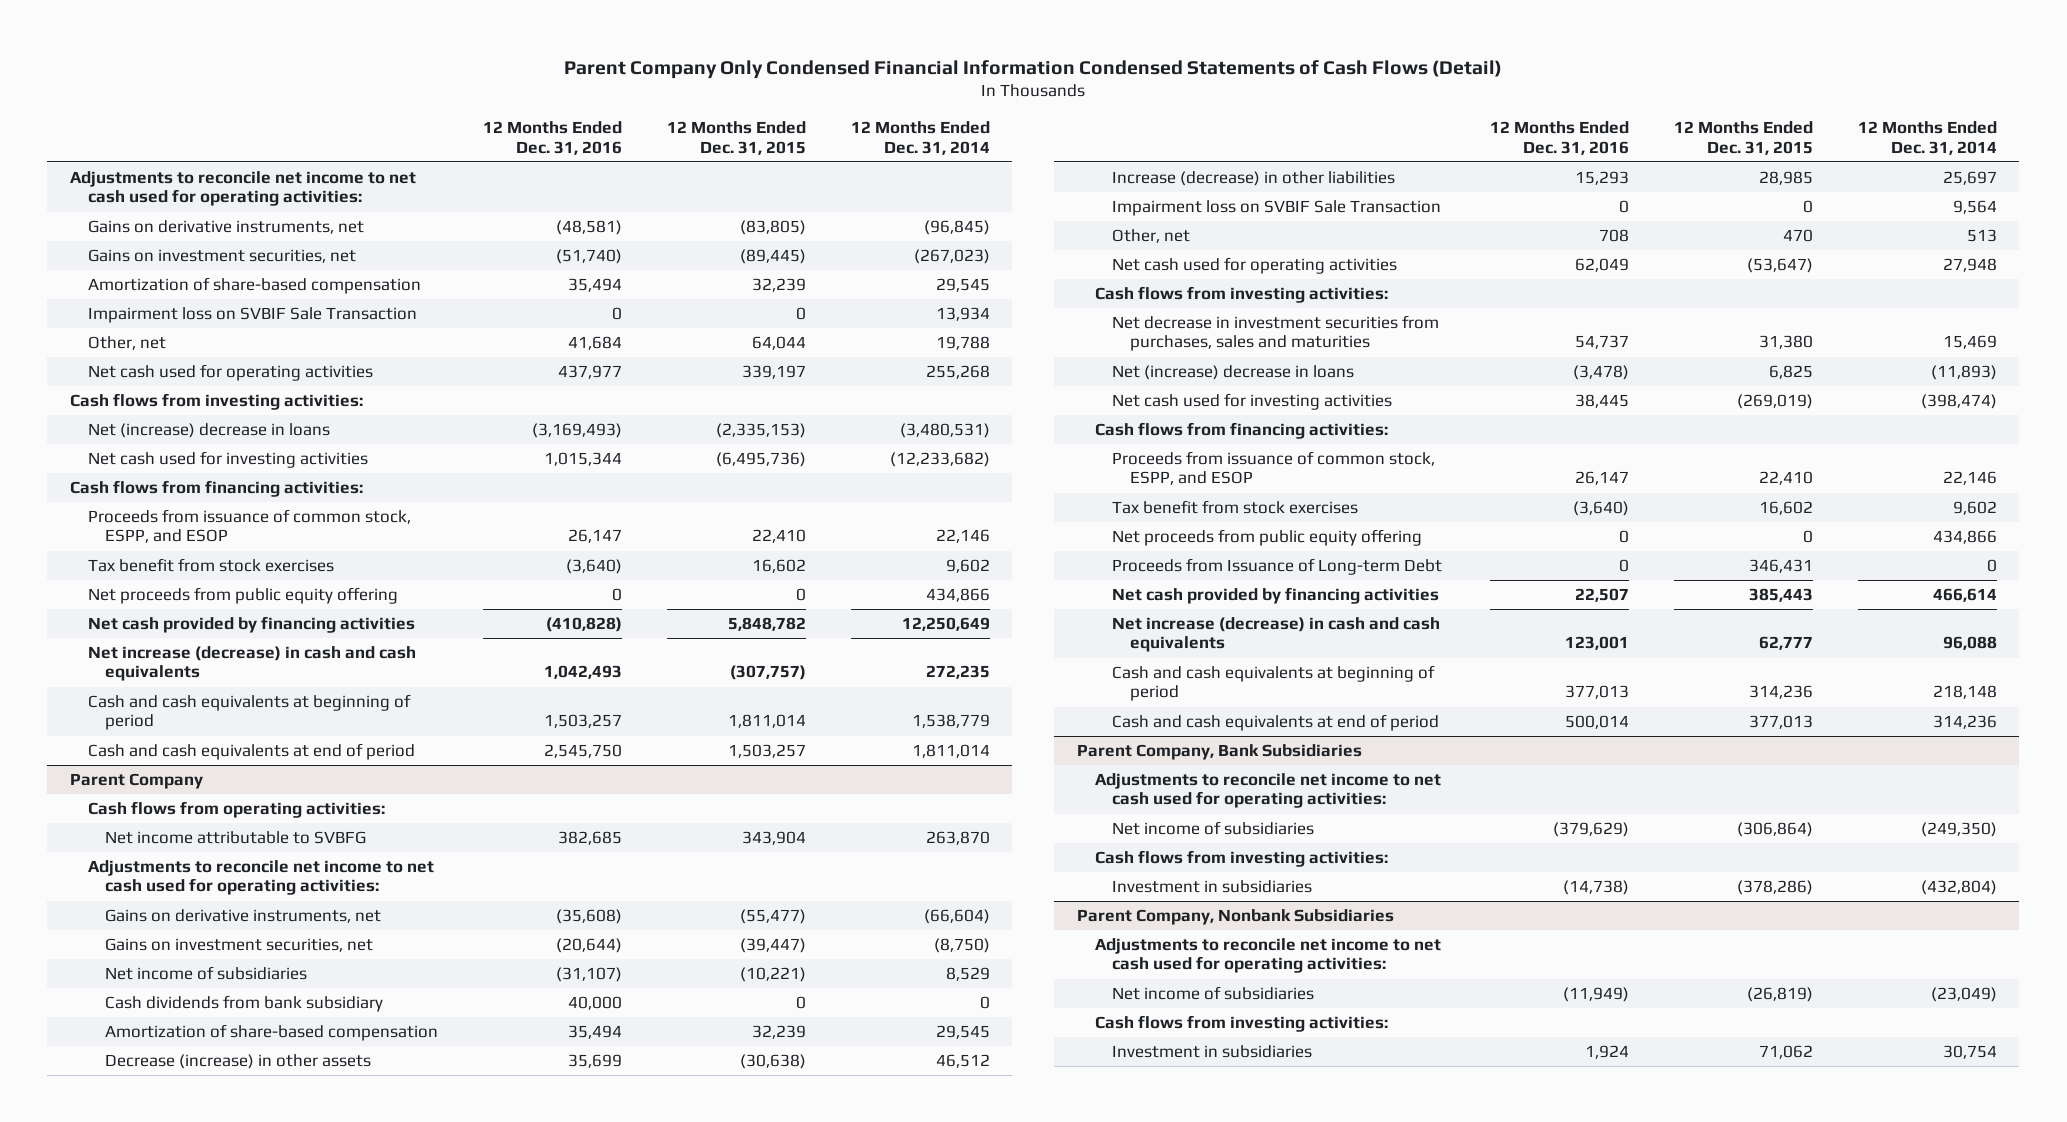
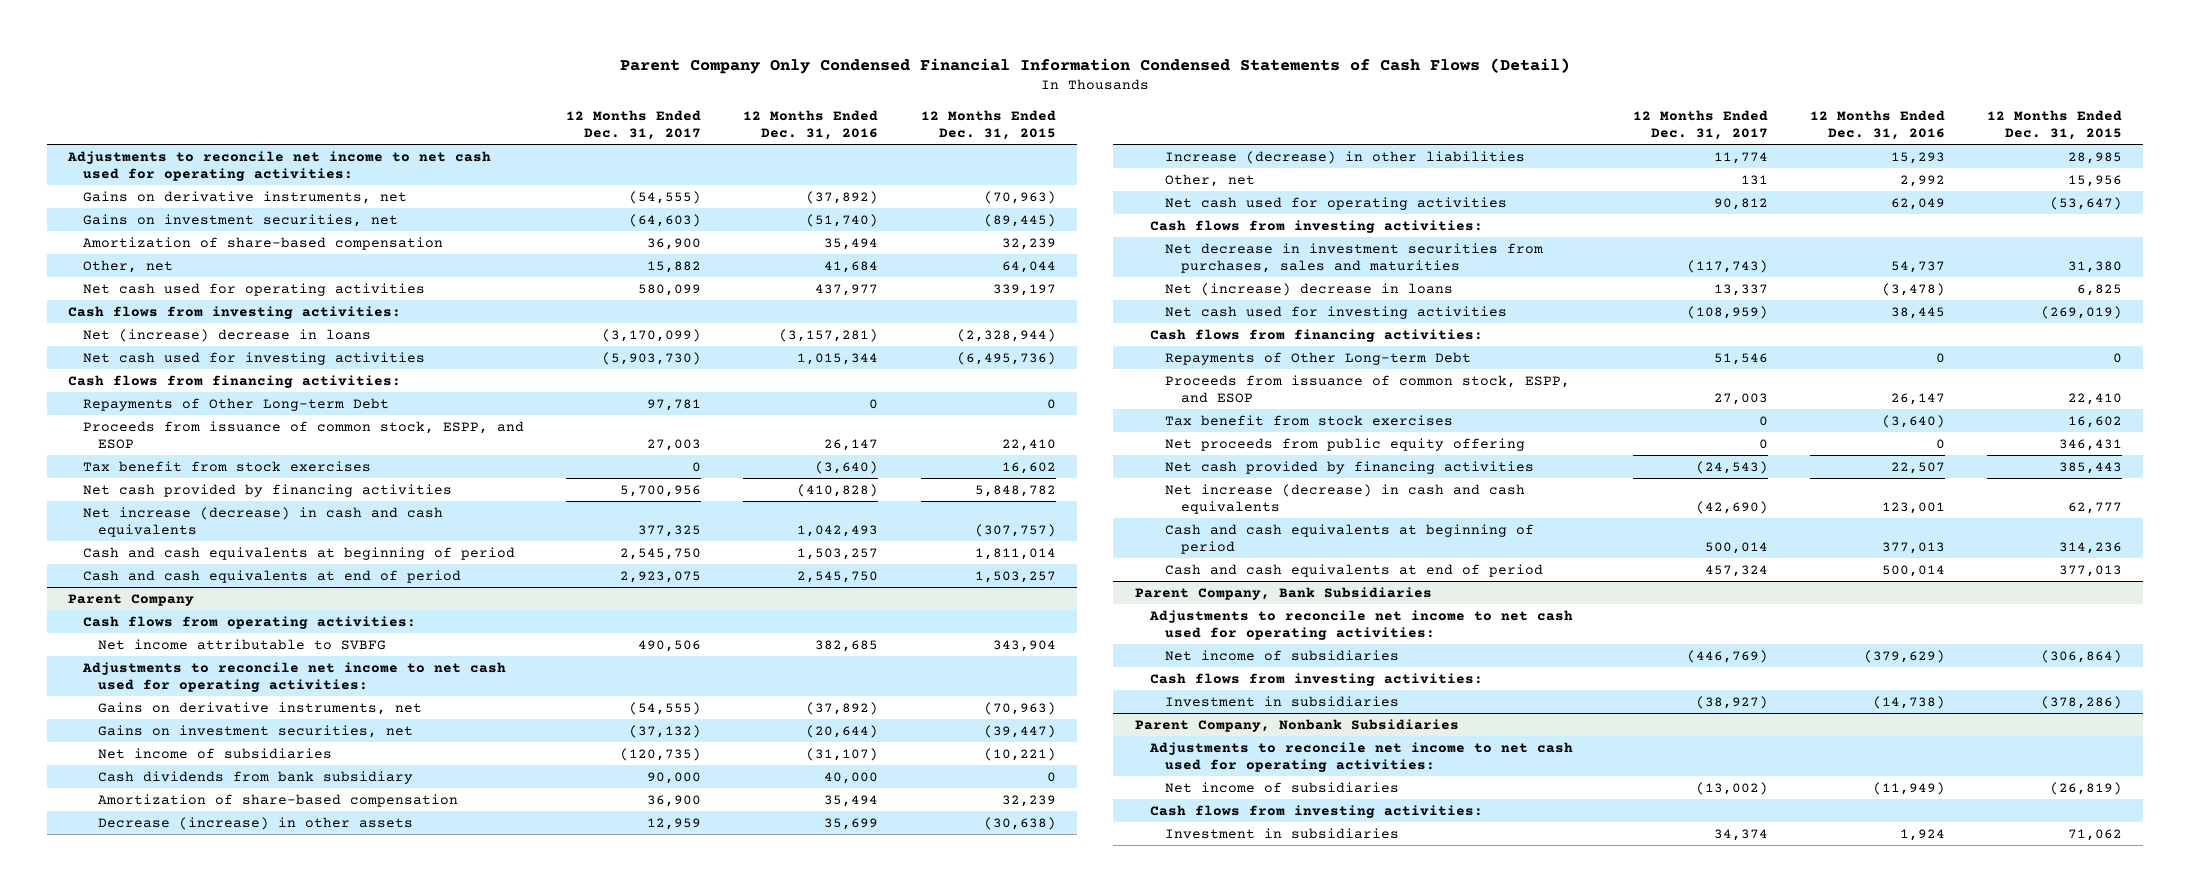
[850,120,990,155] 12 Months Ended Dec. 31, 2014 -> none
none -> [566,110,702,141] 12 Months Ended Dec. 31, 2017
[556,219,623,235] (48,581) -> [806,190,879,204] (37,892)
[740,219,807,235] (83,805) -> [983,190,1056,204] (70,963)
[87,306,417,323] Impairment loss on SVBIF Sale Transaction -> none
[532,422,623,438] (3,169,493) -> [779,328,879,342] (3,157,281)
[716,422,807,438] (2,335,153) -> [956,328,1056,342] (2,328,944)
none -> [83,397,390,411] Repayments of Other Long-term Debt
[87,586,398,604] Net proceeds from public equity offering -> none
[556,908,623,924] (35,608) -> [806,701,879,715] (37,892)
[740,908,807,924] (55,477) -> [983,701,1056,715] (70,963)
[1112,199,1442,216] Impairment loss on SVBIF Sale Transaction -> none
[1599,228,1630,242] 708 -> [1900,174,1946,187] 2,992
[1782,228,1813,242] 470 -> [2068,174,2123,187] 15,956
none -> [1165,351,1472,365] Repayments of Other Long-term Debt
[1112,557,1443,575] Proceeds from Issuance of Long-term Debt -> none
[1802,529,1813,543] 0 -> [2059,438,2123,451] 346,431

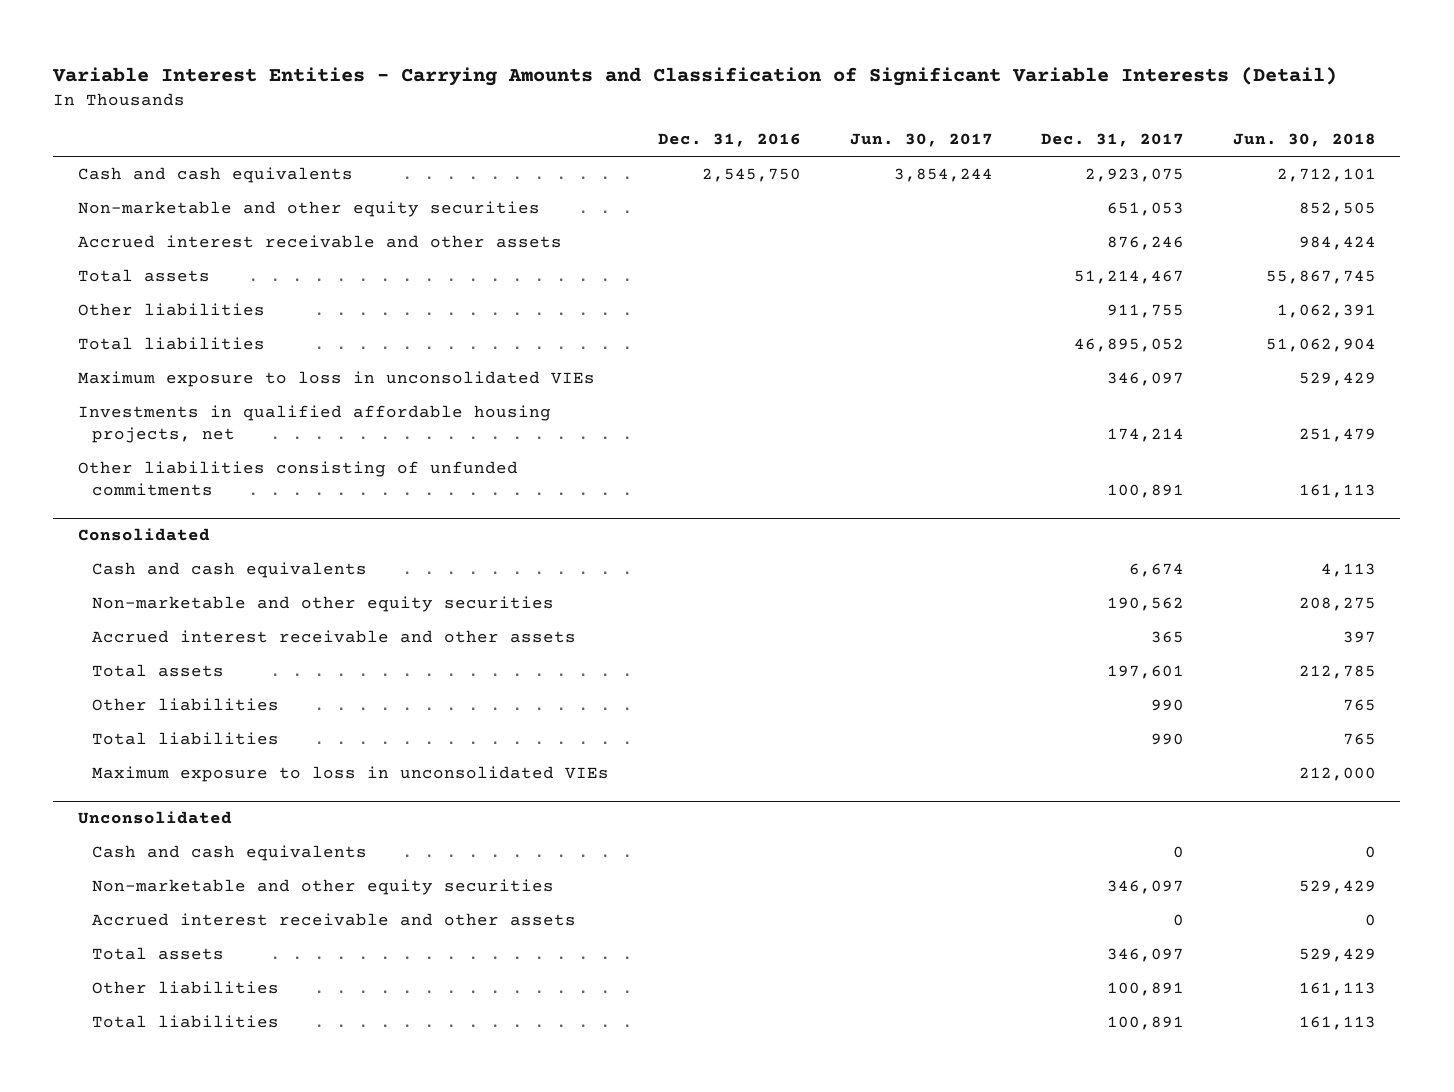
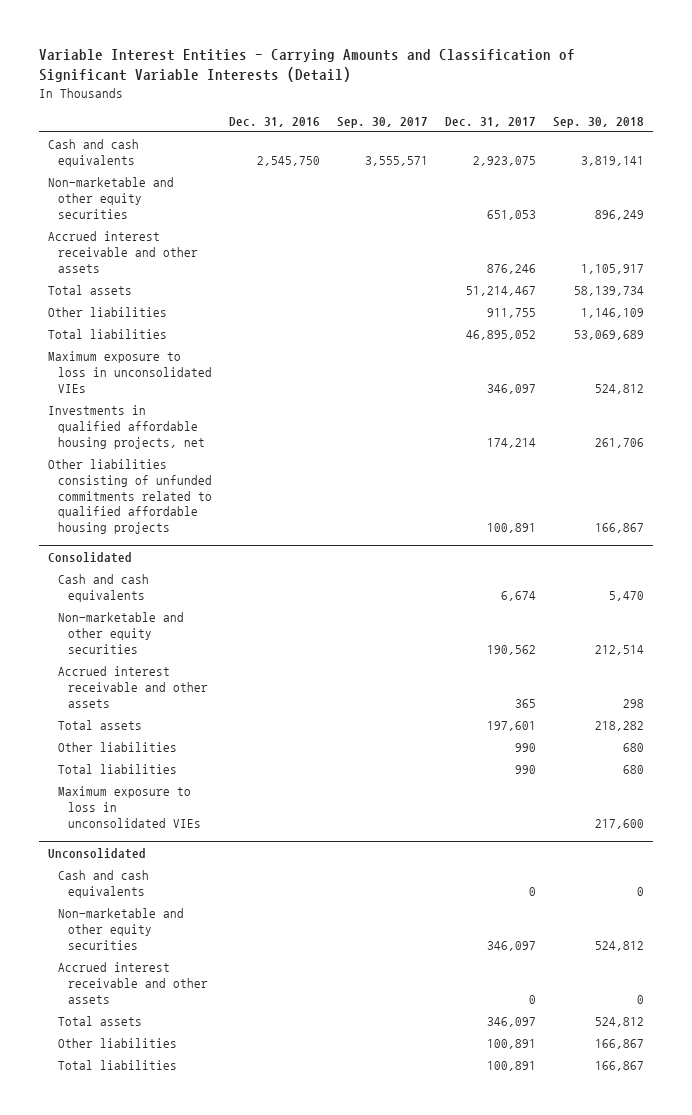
[849,133,993,148] Jun. 30, 2017 -> none
[1233,133,1377,148] Jun. 30, 2018 -> none
none -> [337,116,429,128] Sep. 30, 2017
none -> [553,116,645,128] Sep. 30, 2018
[77,461,518,497] Other liabilities consisting of unfunded commitments -> [48,459,212,535] Other liabilities consisting of unfunded commitments related to qualified affordable housing projects

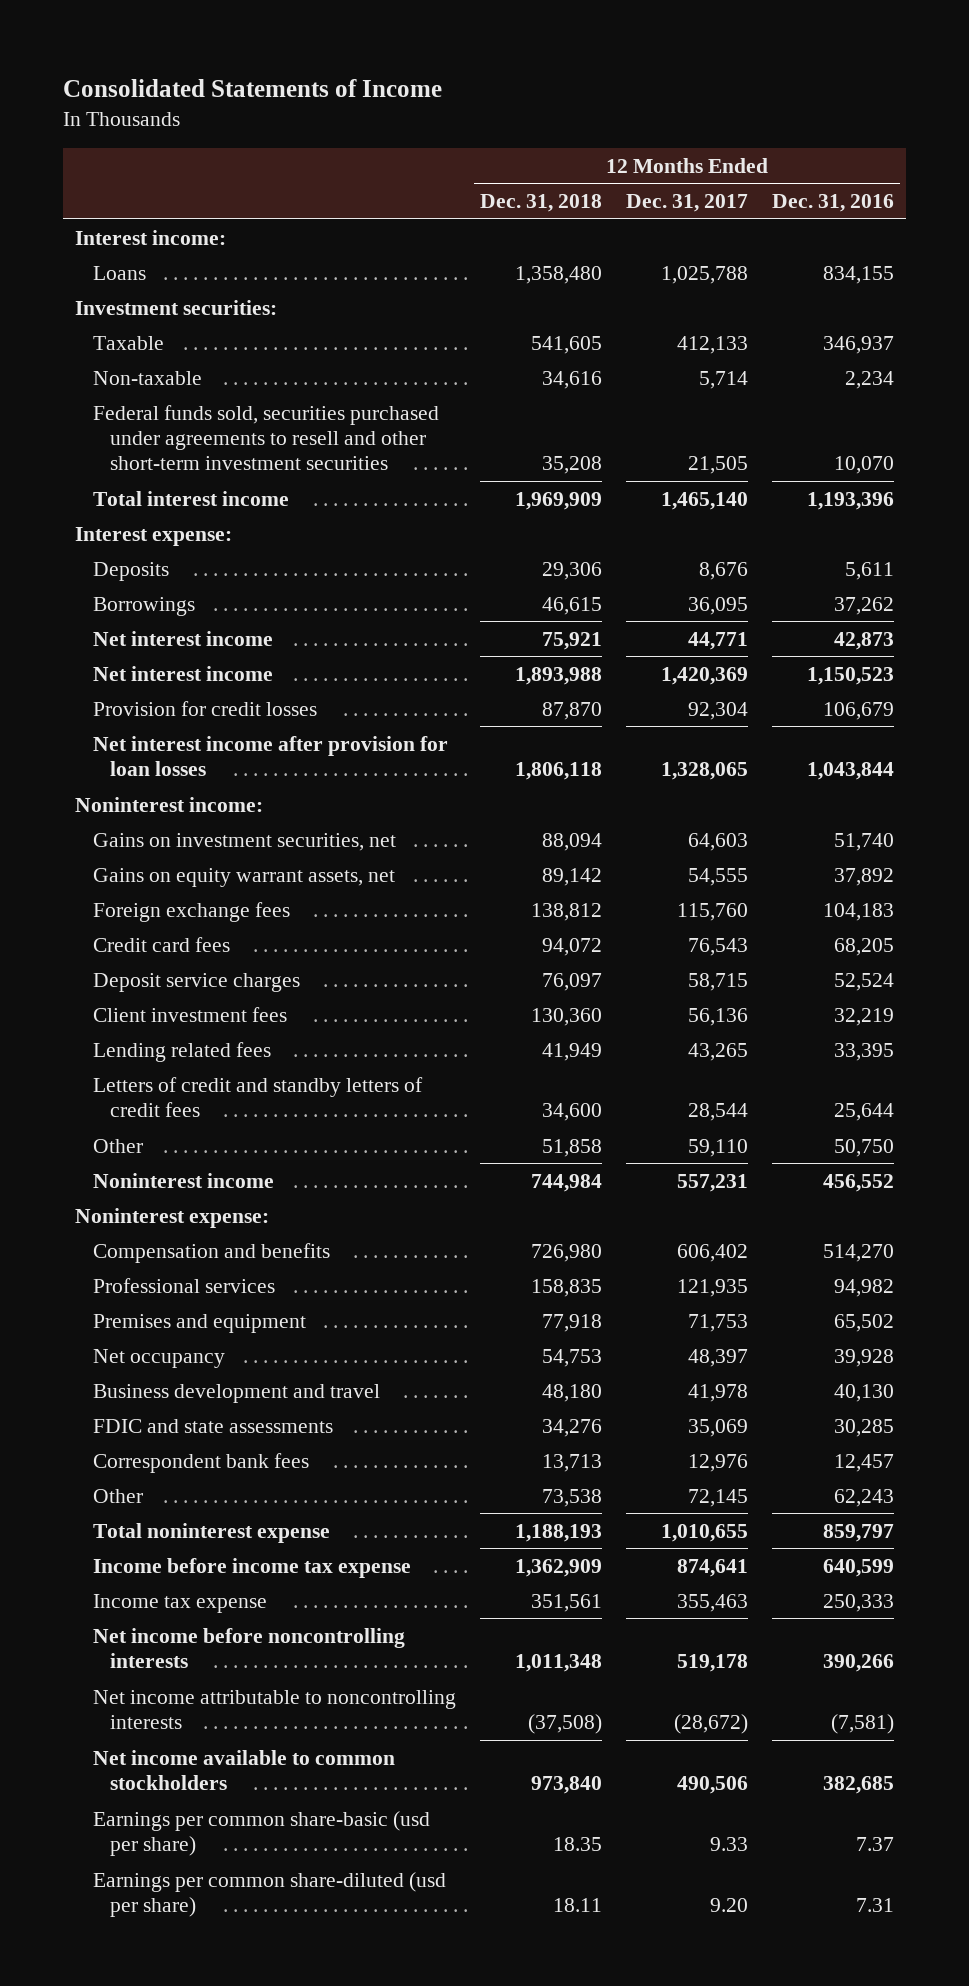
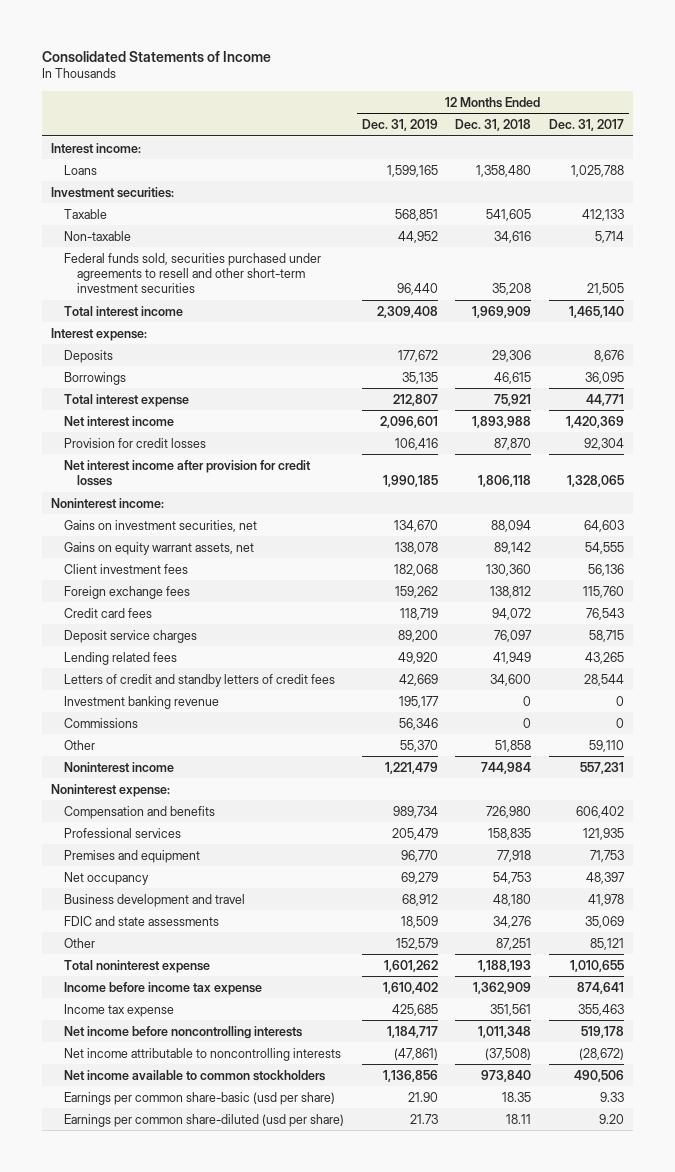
[771,194,894,213] Dec. 31, 2016 -> none
none -> [361,118,438,131] Dec. 31, 2019
[92,630,273,646] Net interest income -> [63,393,189,407] Total interest expense
[92,735,448,777] Net interest income after provision for loan losses -> [63,459,311,486] Net interest income after provision for credit losses
[92,1006,287,1022] Client investment fees -> [63,563,188,574] Client investment fees
none -> [63,695,219,709] Investment banking revenue
none -> [63,717,138,728] Commissions
[92,1452,309,1473] Correspondent bank fees -> none
[541,1488,602,1507] 73,538 -> [496,937,532,950] 87,251
[687,1488,748,1507] 72,145 -> [590,937,625,950] 85,121

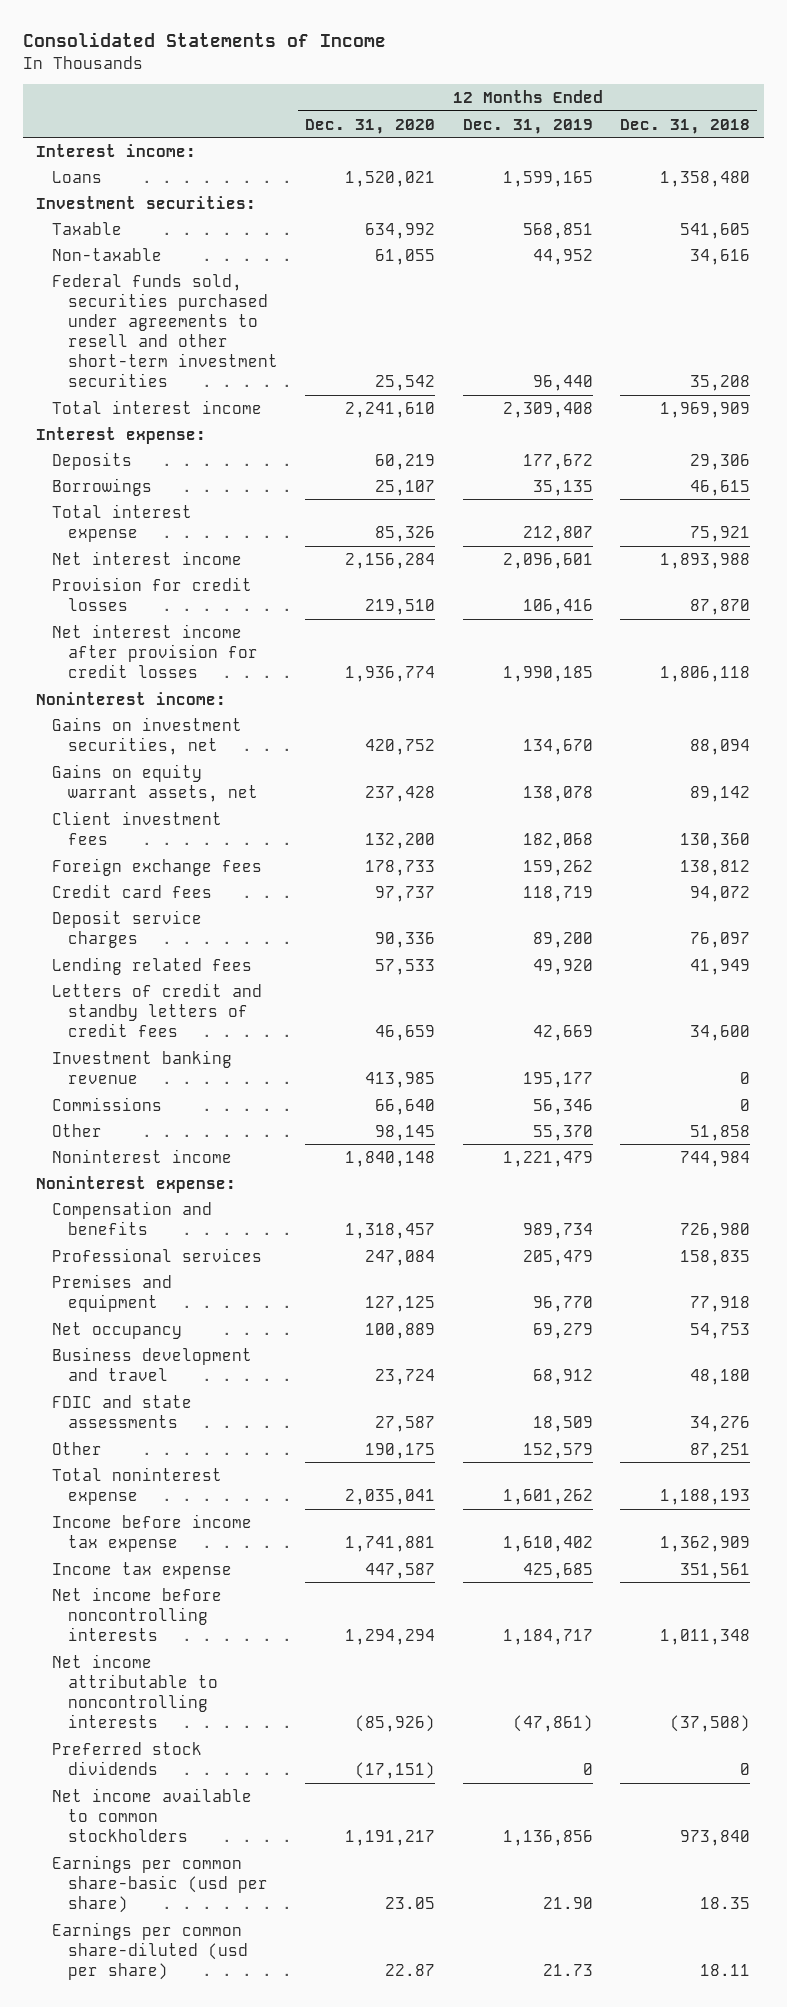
[549,118,625,131] Dec. 31, 2017 -> none
none -> [305,118,436,134] Dec. 31, 2020
none -> [52,1741,203,1775] Preferred stock dividends

